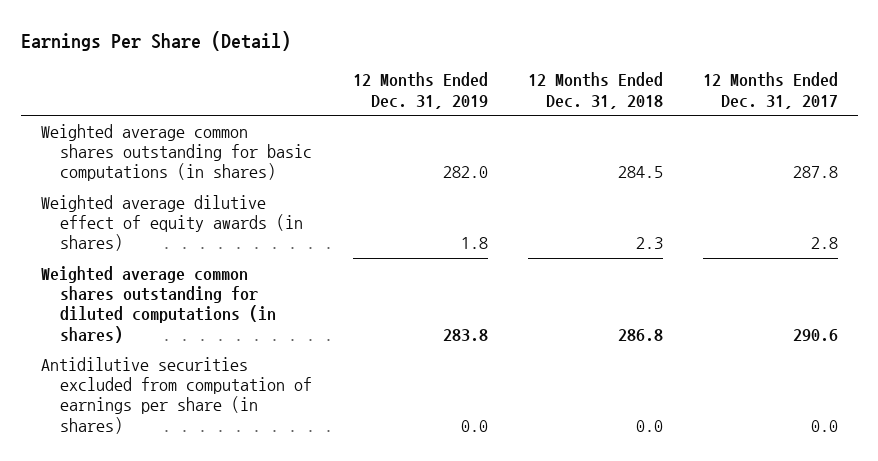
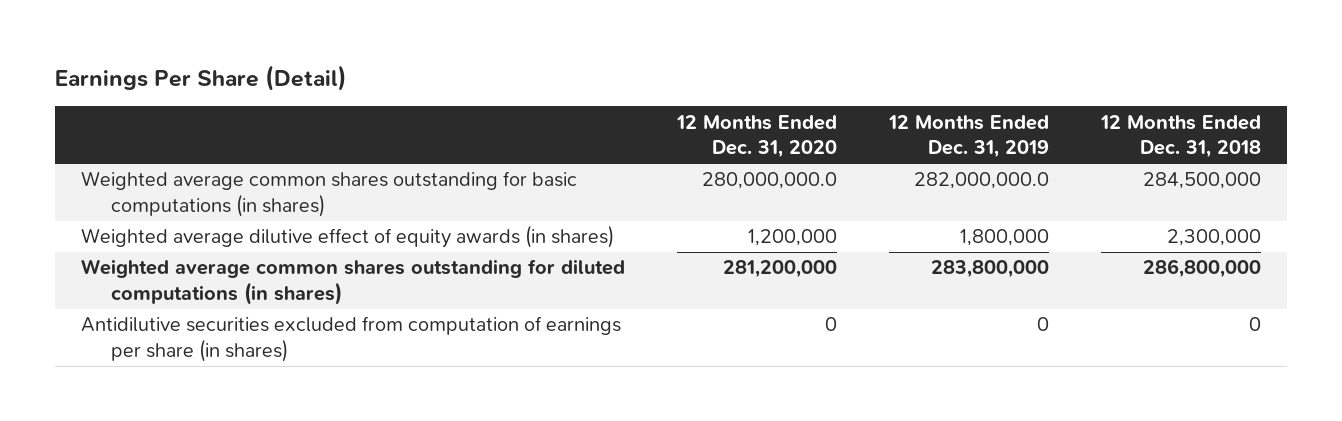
[702,72,838,109] 12 Months Ended Dec. 31, 2017 -> none
none -> [676,114,838,159] 12 Months Ended Dec. 31, 2020
[442,166,488,179] 282.0 -> [914,172,1050,190] 282,000,000.0
[617,166,663,179] 284.5 -> [1142,172,1261,190] 284,500,000
[460,237,488,250] 1.8 -> [960,229,1050,247] 1,800,000
[635,237,663,250] 2.3 -> [1166,229,1261,247] 2,300,000
[442,328,488,341] 283.8 -> [931,260,1050,279] 283,800,000
[617,328,663,341] 286.8 -> [1142,259,1261,279] 286,800,000
[460,419,488,432] 0.0 -> [1037,317,1050,332] 0
[635,419,663,432] 0.0 -> [1248,317,1261,332] 0

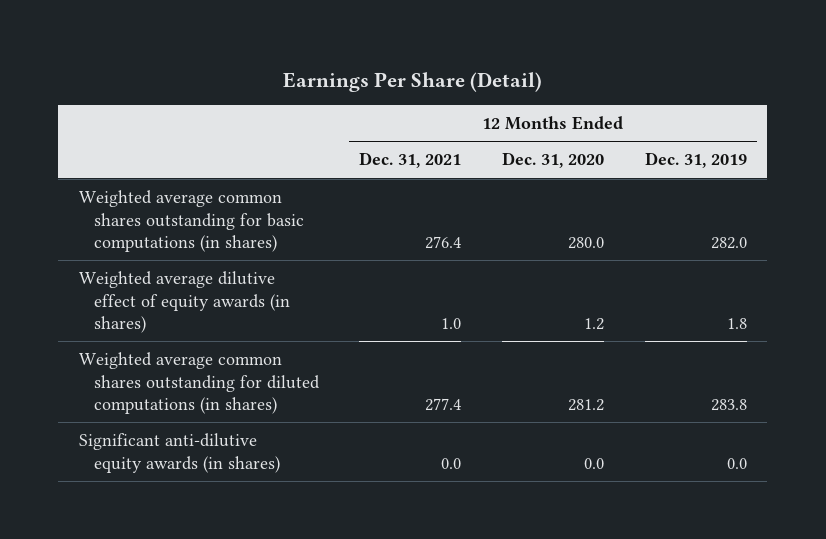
[1099,114,1261,159] 12 Months Ended Dec. 31, 2018 -> none
none -> [359,152,462,169] Dec. 31, 2021
[81,316,622,363] Antidilutive securities excluded from computation of earnings per share (in shares) -> none
[702,172,838,190] 280,000,000.0 -> [568,237,605,250] 280.0
[914,172,1050,190] 282,000,000.0 -> [711,237,748,250] 282.0
[748,229,838,247] 1,200,000 -> [584,318,605,331] 1.2
[960,229,1050,247] 1,800,000 -> [727,318,748,330] 1.8
[723,260,838,279] 281,200,000 -> [568,399,605,412] 281.2
[931,260,1050,279] 283,800,000 -> [711,399,748,412] 283.8
none -> [78,433,280,473] Significant anti-dilutive equity awards (in shares)

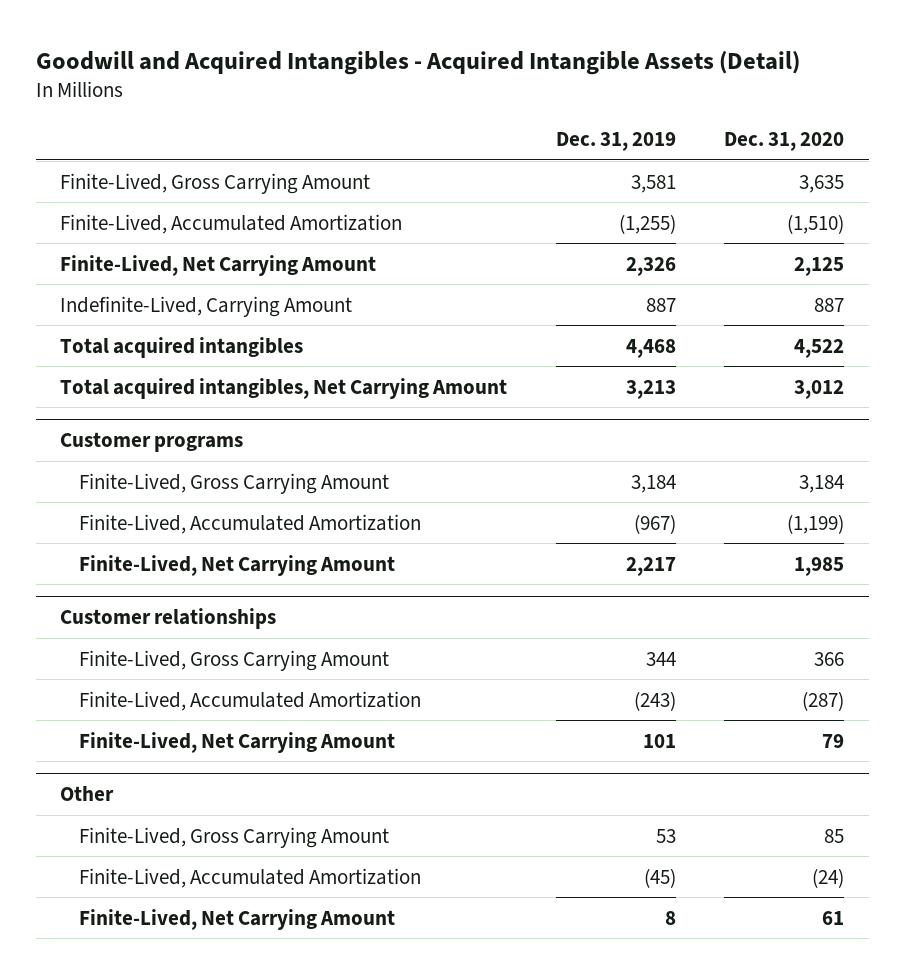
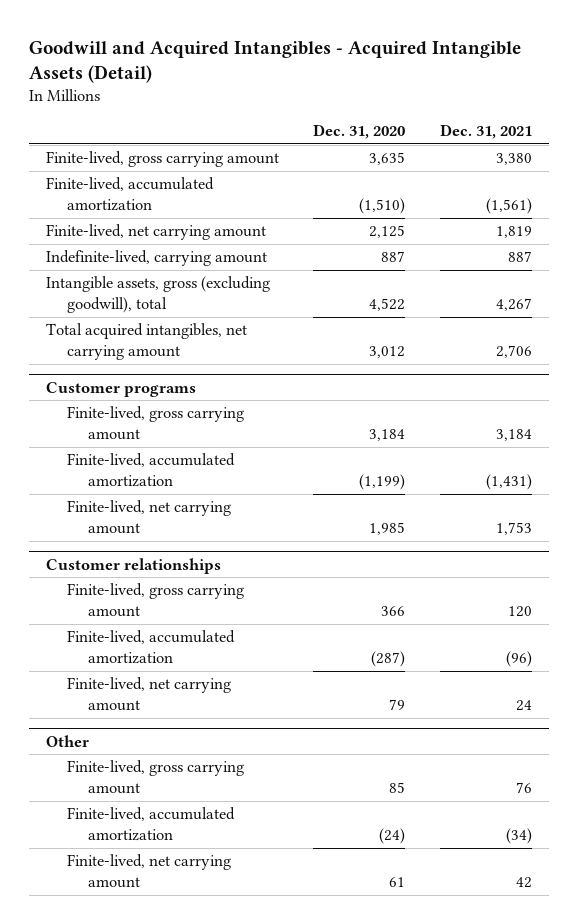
[555,132,676,152] Dec. 31, 2019 -> none
none -> [439,124,532,140] Dec. 31, 2021
[60,172,371,194] Finite-Lived, Gross Carrying Amount -> [45,151,279,168] Finite-lived, gross carrying amount
[60,213,403,234] Finite-Lived, Accumulated Amortization -> [45,177,214,212] Finite-lived, accumulated amortization
[60,254,377,276] Finite-Lived, Net Carrying Amount -> [45,224,266,241] Finite-lived, net carrying amount
[60,295,353,317] Indefinite-Lived, Carrying Amount -> [45,250,267,267] Indefinite-lived, carrying amount
[60,336,304,358] Total acquired intangibles -> [45,276,270,314] Intangible assets, gross (excluding goodwill), total
[60,377,508,399] Total acquired intangibles, Net Carrying Amount -> [45,323,247,361] Total acquired intangibles, net carrying amount
[78,472,389,494] Finite-Lived, Gross Carrying Amount -> [66,406,244,441] Finite-lived, gross carrying amount
[78,513,421,534] Finite-Lived, Accumulated Amortization -> [66,453,235,488] Finite-lived, accumulated amortization
[78,554,395,576] Finite-Lived, Net Carrying Amount -> [66,500,231,535] Finite-lived, net carrying amount
[78,649,389,671] Finite-Lived, Gross Carrying Amount -> [66,583,244,618] Finite-lived, gross carrying amount
[78,690,421,711] Finite-Lived, Accumulated Amortization -> [66,630,235,665] Finite-lived, accumulated amortization
[78,731,395,753] Finite-Lived, Net Carrying Amount -> [66,677,231,712] Finite-lived, net carrying amount
[78,826,389,848] Finite-Lived, Gross Carrying Amount -> [66,760,244,795] Finite-lived, gross carrying amount
[78,867,421,888] Finite-Lived, Accumulated Amortization -> [66,807,235,842] Finite-lived, accumulated amortization
[78,908,395,930] Finite-Lived, Net Carrying Amount -> [66,854,231,889] Finite-lived, net carrying amount

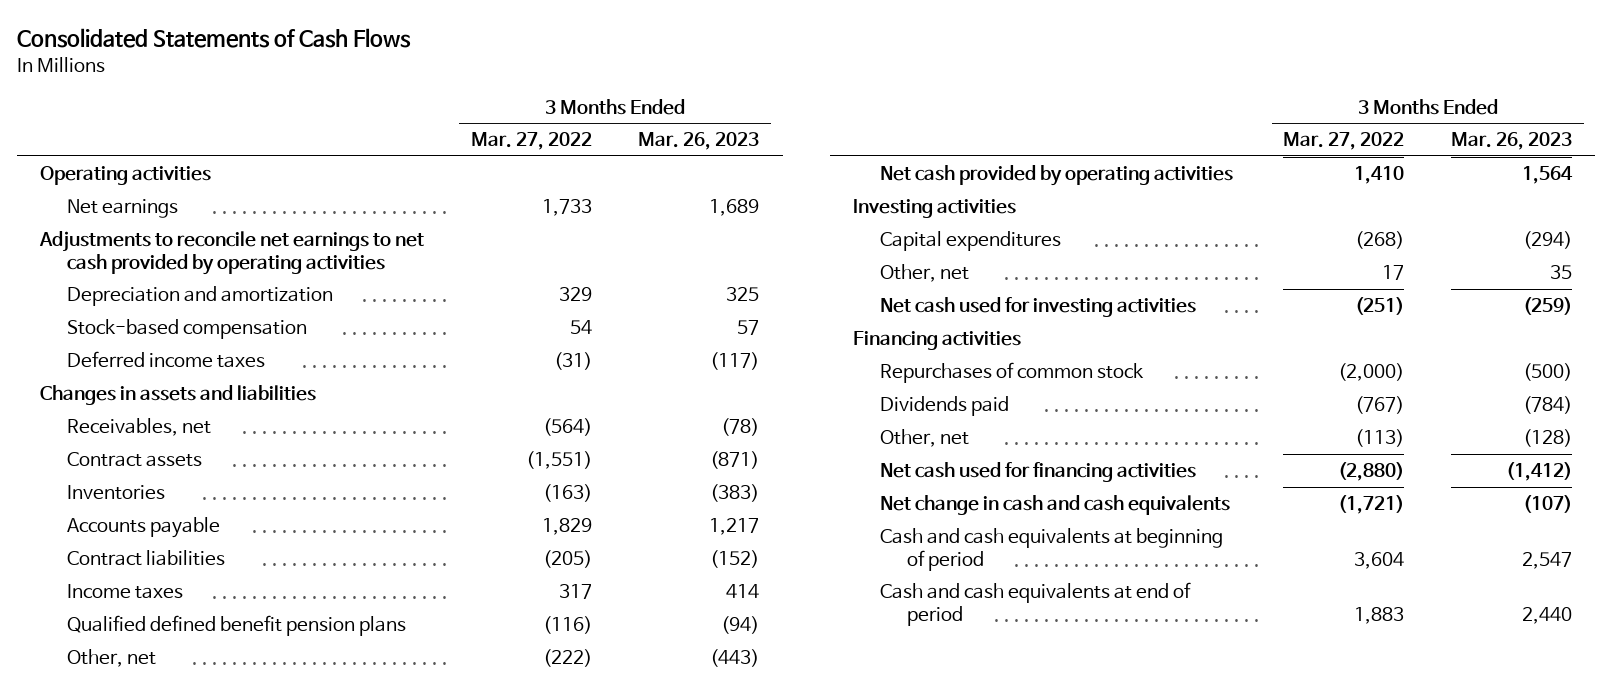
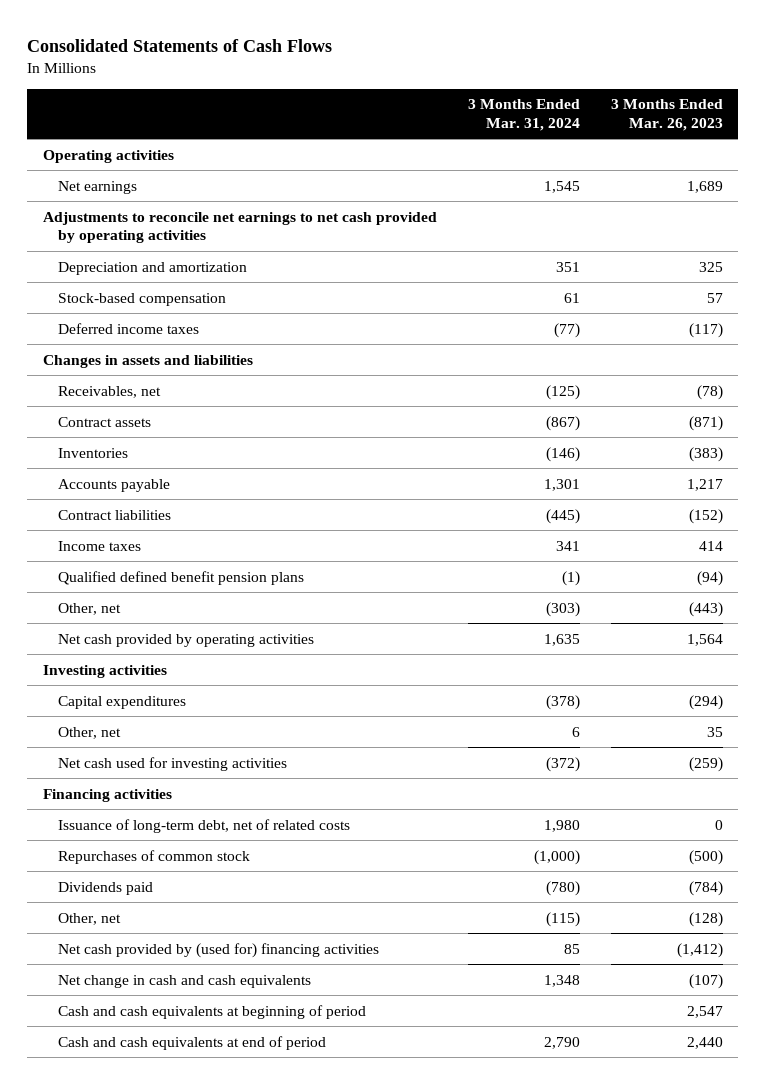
[470,132,592,151] Mar. 27, 2022 -> none
none -> [467,99,580,132] 3 Months Ended Mar. 31, 2024
none -> [57,818,350,833] Issuance of long-term debt, net of related costs
[879,462,1196,483] Net cash used for financing activities -> [57,942,379,958] Net cash provided by (used for) financing activities

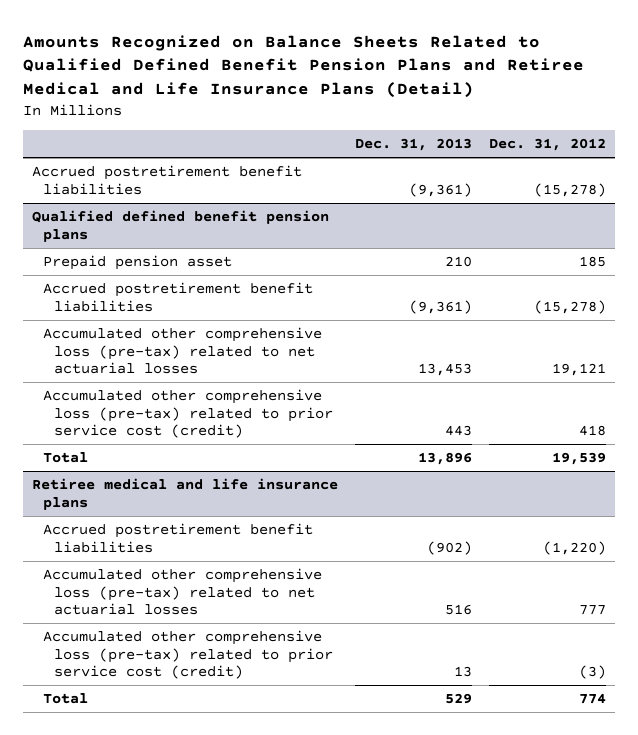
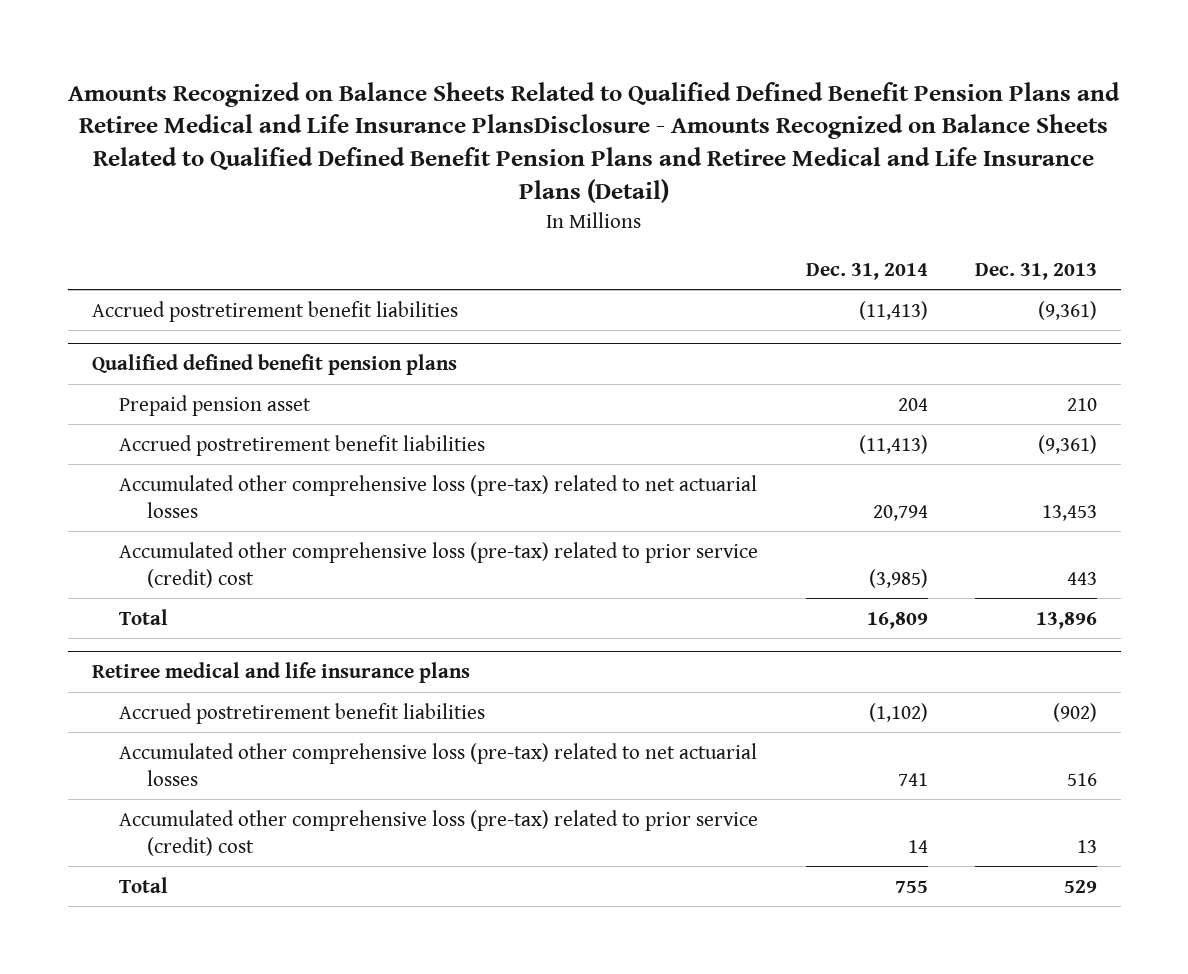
[22,34,584,99] Amounts Recognized on Balance Sheets Related to Qualified Defined Benefit Pension Plans and Retiree Medical and Life Insurance Plans (Detail) -> [68,81,1121,204] Amounts Recognized on Balance Sheets Related to Qualified Defined Benefit Pension Plans and Retiree Medical and Life Insurance PlansDisclosure - Amounts Recognized on Balance Sheets Related to Qualified Defined Benefit Pension Plans and Retiree Medical and Life Insurance Plans (Detail)
[489,138,607,152] Dec. 31, 2012 -> none
none -> [805,262,928,280] Dec. 31, 2014
[42,389,333,439] Accumulated other comprehensive loss (pre-tax) related to prior service cost (credit) -> [119,541,759,588] Accumulated other comprehensive loss (pre-tax) related to prior service (credit) cost
[42,630,333,680] Accumulated other comprehensive loss (pre-tax) related to prior service cost (credit) -> [119,809,759,856] Accumulated other comprehensive loss (pre-tax) related to prior service (credit) cost

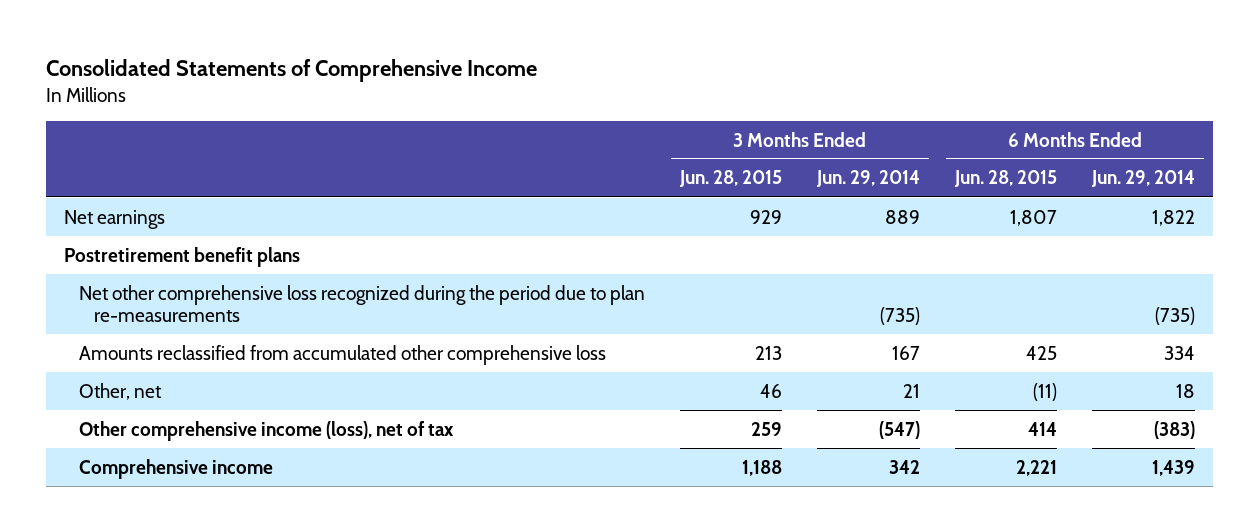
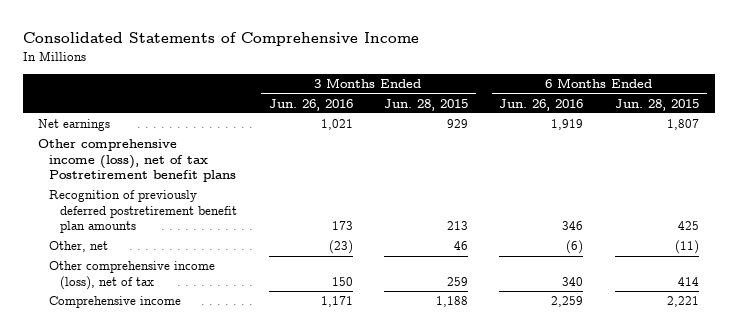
[816,170,921,188] Jun. 29, 2014 -> none
[1091,170,1196,188] Jun. 29, 2014 -> none
none -> [268,98,353,111] Jun. 26, 2016
none -> [499,98,584,111] Jun. 26, 2016
[64,246,301,267] Postretirement benefit plans -> none
[78,284,645,322] Net other comprehensive loss recognized during the period due to plan re-measurements -> none
none -> [38,139,237,183] Other comprehensive income (loss), net of tax Postretirement benefit plans
[78,344,606,365] Amounts reclassified from accumulated other comprehensive loss -> [49,190,238,234] Recognition of previously deferred postretirement benefit plan amounts

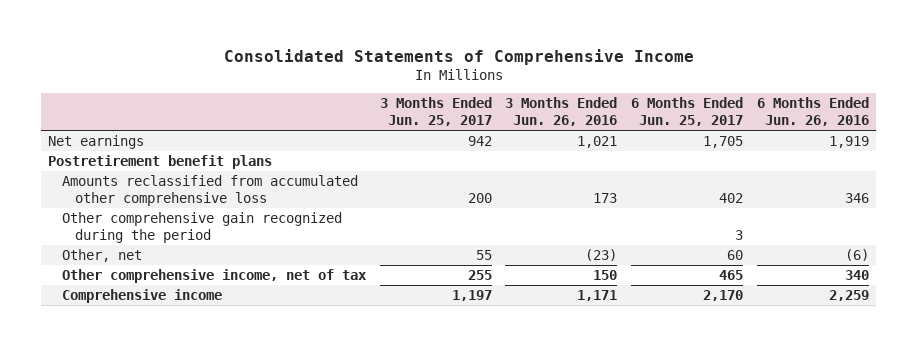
[384,98,469,111] Jun. 28, 2015 -> none
[614,98,699,111] Jun. 28, 2015 -> none
none -> [379,97,492,127] 3 Months Ended Jun. 25, 2017
none -> [631,97,744,127] 6 Months Ended Jun. 25, 2017
[38,139,237,183] Other comprehensive income (loss), net of tax Postretirement benefit plans -> none
none -> [48,155,273,170] Postretirement benefit plans
[49,190,238,234] Recognition of previously deferred postretirement benefit plan amounts -> [61,175,358,206] Amounts reclassified from accumulated other comprehensive loss
none -> [61,212,342,243] Other comprehensive gain recognized during the period
[49,261,216,290] Other comprehensive income (loss), net of tax -> [61,269,367,284] Other comprehensive income, net of tax

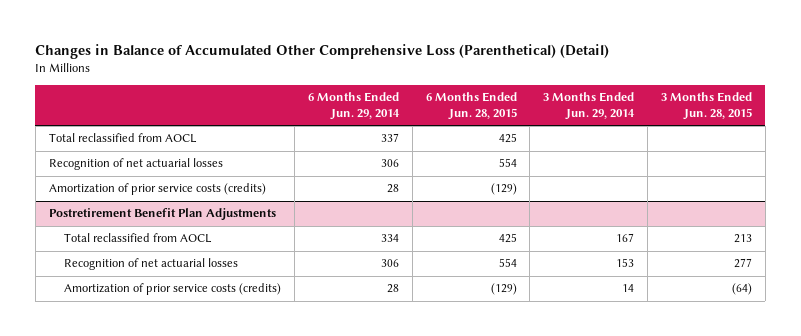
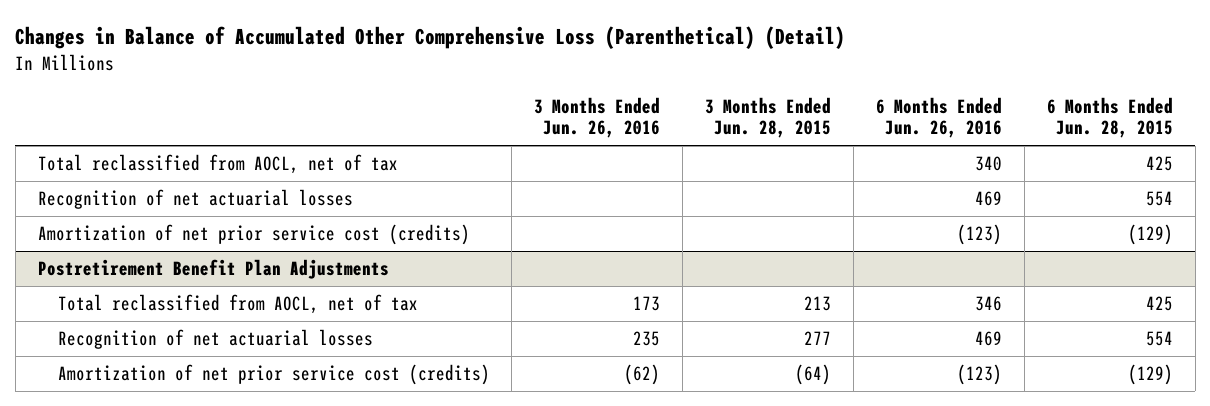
[307,92,400,121] 6 Months Ended Jun. 29, 2014 -> none
[543,92,636,121] 3 Months Ended Jun. 29, 2014 -> none
none -> [534,96,661,139] 3 Months Ended Jun. 26, 2016
none -> [875,96,1002,139] 6 Months Ended Jun. 26, 2016
[48,133,197,144] Total reclassified from AOCL -> [37,153,398,174] Total reclassified from AOCL, net of tax
[48,183,266,196] Amortization of prior service costs (credits) -> [37,223,470,245] Amortization of net prior service cost (credits)
[64,233,213,244] Total reclassified from AOCL -> [57,293,418,314] Total reclassified from AOCL, net of tax
[64,283,282,296] Amortization of prior service costs (credits) -> [57,363,490,385] Amortization of net prior service cost (credits)

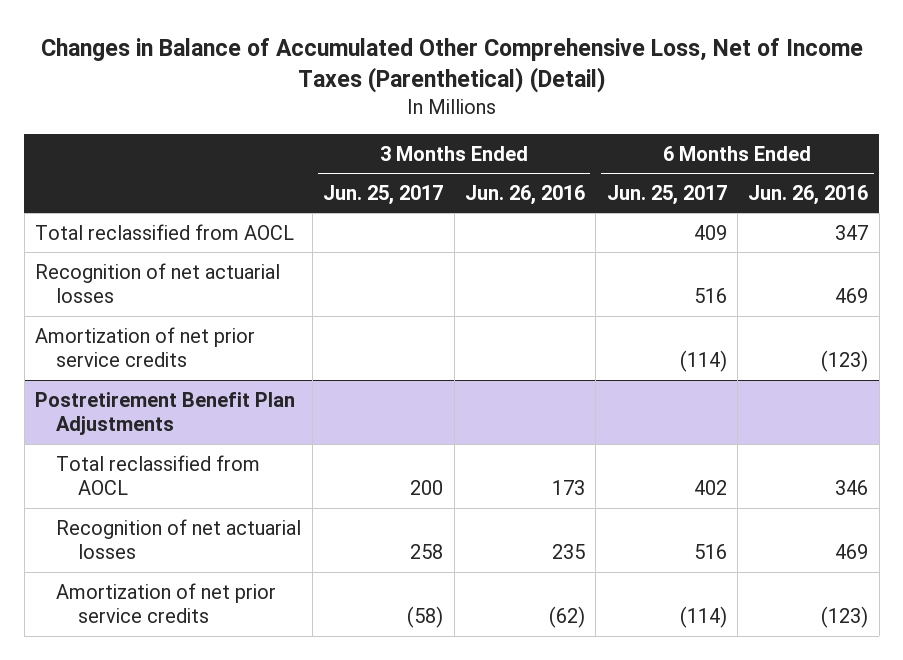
[15,26,846,50] Changes in Balance of Accumulated Other Comprehensive Loss (Parenthetical) (Detail) -> [40,37,863,93] Changes in Balance of Accumulated Other Comprehensive Loss, Net of Income Taxes (Parenthetical) (Detail)
[705,96,832,139] 3 Months Ended Jun. 28, 2015 -> none
[1046,96,1173,139] 6 Months Ended Jun. 28, 2015 -> none
none -> [323,184,444,205] Jun. 25, 2017
none -> [606,184,727,205] Jun. 25, 2017
[37,153,398,174] Total reclassified from AOCL, net of tax -> [35,223,295,240] Total reclassified from AOCL
[974,155,1002,171] 340 -> [835,224,869,240] 347
[37,223,470,245] Amortization of net prior service cost (credits) -> [35,326,256,368] Amortization of net prior service credits
[57,293,418,314] Total reclassified from AOCL, net of tax -> [56,454,261,496] Total reclassified from AOCL
[57,363,490,385] Amortization of net prior service cost (credits) -> [56,582,277,624] Amortization of net prior service credits

